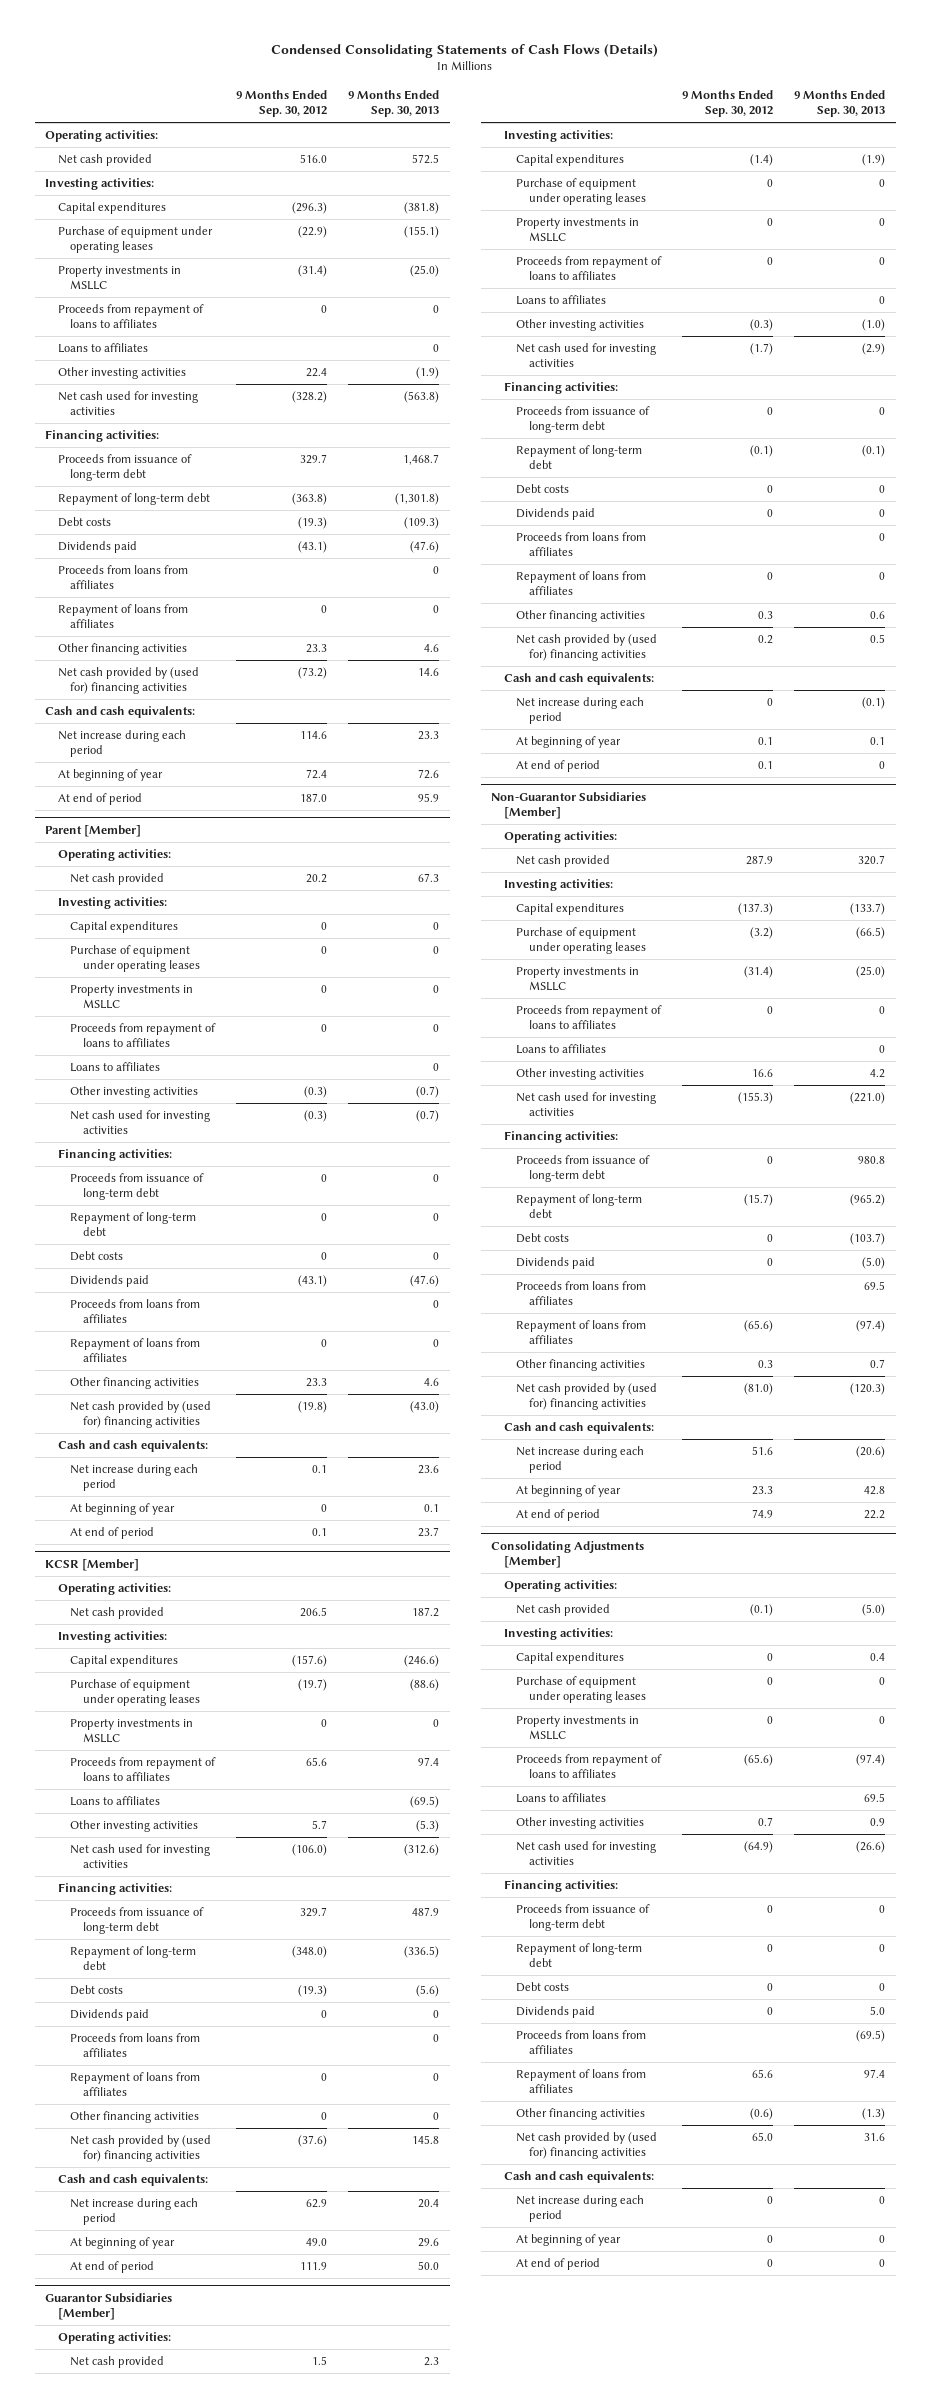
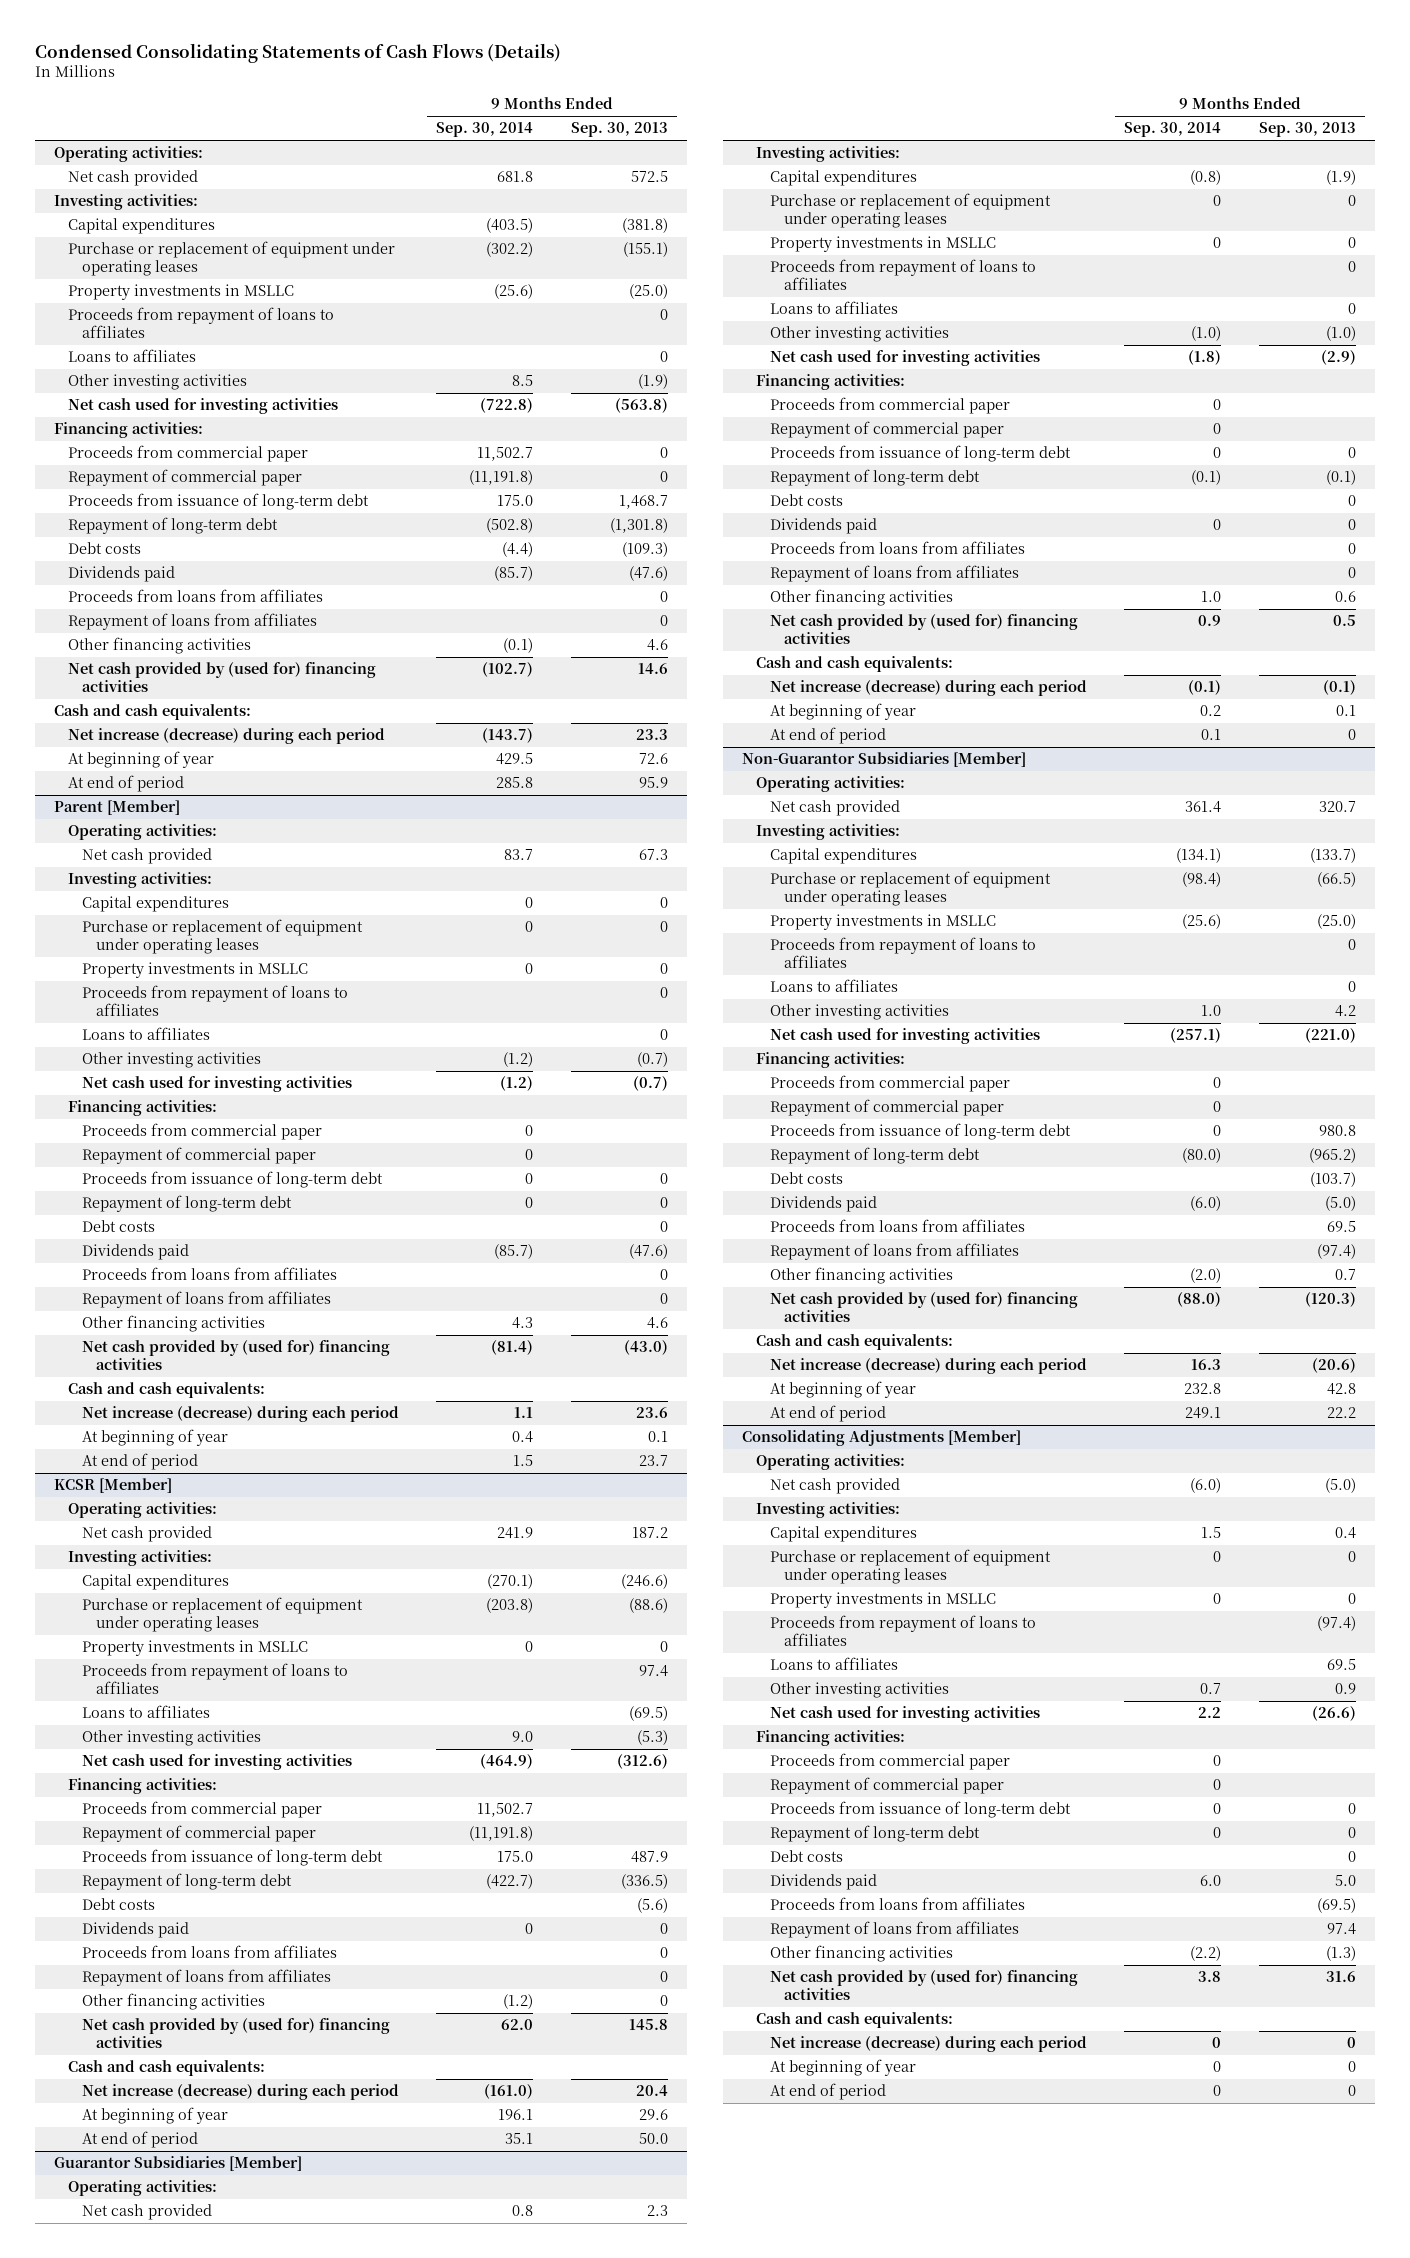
[236,89,328,118] 9 Months Ended Sep. 30, 2012 -> none
none -> [436,122,534,138] Sep. 30, 2014
[57,225,213,254] Purchase of equipment under operating leases -> [67,241,395,277] Purchase or replacement of equipment under operating leases
none -> [67,445,308,463] Proceeds from commercial paper
none -> [67,469,302,487] Repayment of commercial paper
[57,729,186,758] Net increase during each period -> [67,728,385,745] Net increase (decrease) during each period
[70,944,200,973] Purchase of equipment under operating leases -> [81,919,363,955] Purchase or replacement of equipment under operating leases
none -> [81,1123,322,1141] Proceeds from commercial paper
none -> [81,1147,316,1165] Repayment of commercial paper
[70,1463,199,1492] Net increase during each period -> [81,1406,399,1423] Net increase (decrease) during each period
[70,1678,200,1707] Purchase of equipment under operating leases -> [81,1597,363,1633] Purchase or replacement of equipment under operating leases
none -> [81,1801,322,1819] Proceeds from commercial paper
none -> [81,1825,316,1843] Repayment of commercial paper
[70,2197,199,2226] Net increase during each period -> [81,2084,399,2101] Net increase (decrease) during each period
[516,177,646,206] Purchase of equipment under operating leases -> [769,193,1051,229] Purchase or replacement of equipment under operating leases
none -> [769,397,1010,415] Proceeds from commercial paper
none -> [769,421,1004,439] Repayment of commercial paper
[516,696,645,725] Net increase during each period -> [769,680,1087,697] Net increase (decrease) during each period
[516,926,646,955] Purchase of equipment under operating leases -> [769,871,1051,907] Purchase or replacement of equipment under operating leases
none -> [769,1075,1010,1093] Proceeds from commercial paper
none -> [769,1099,1004,1117] Repayment of commercial paper
[516,1445,645,1474] Net increase during each period -> [769,1358,1087,1375] Net increase (decrease) during each period
[516,1675,646,1704] Purchase of equipment under operating leases -> [769,1549,1051,1585] Purchase or replacement of equipment under operating leases
none -> [769,1753,1010,1771] Proceeds from commercial paper
none -> [769,1777,1004,1795] Repayment of commercial paper
[516,2194,645,2223] Net increase during each period -> [769,2036,1087,2053] Net increase (decrease) during each period

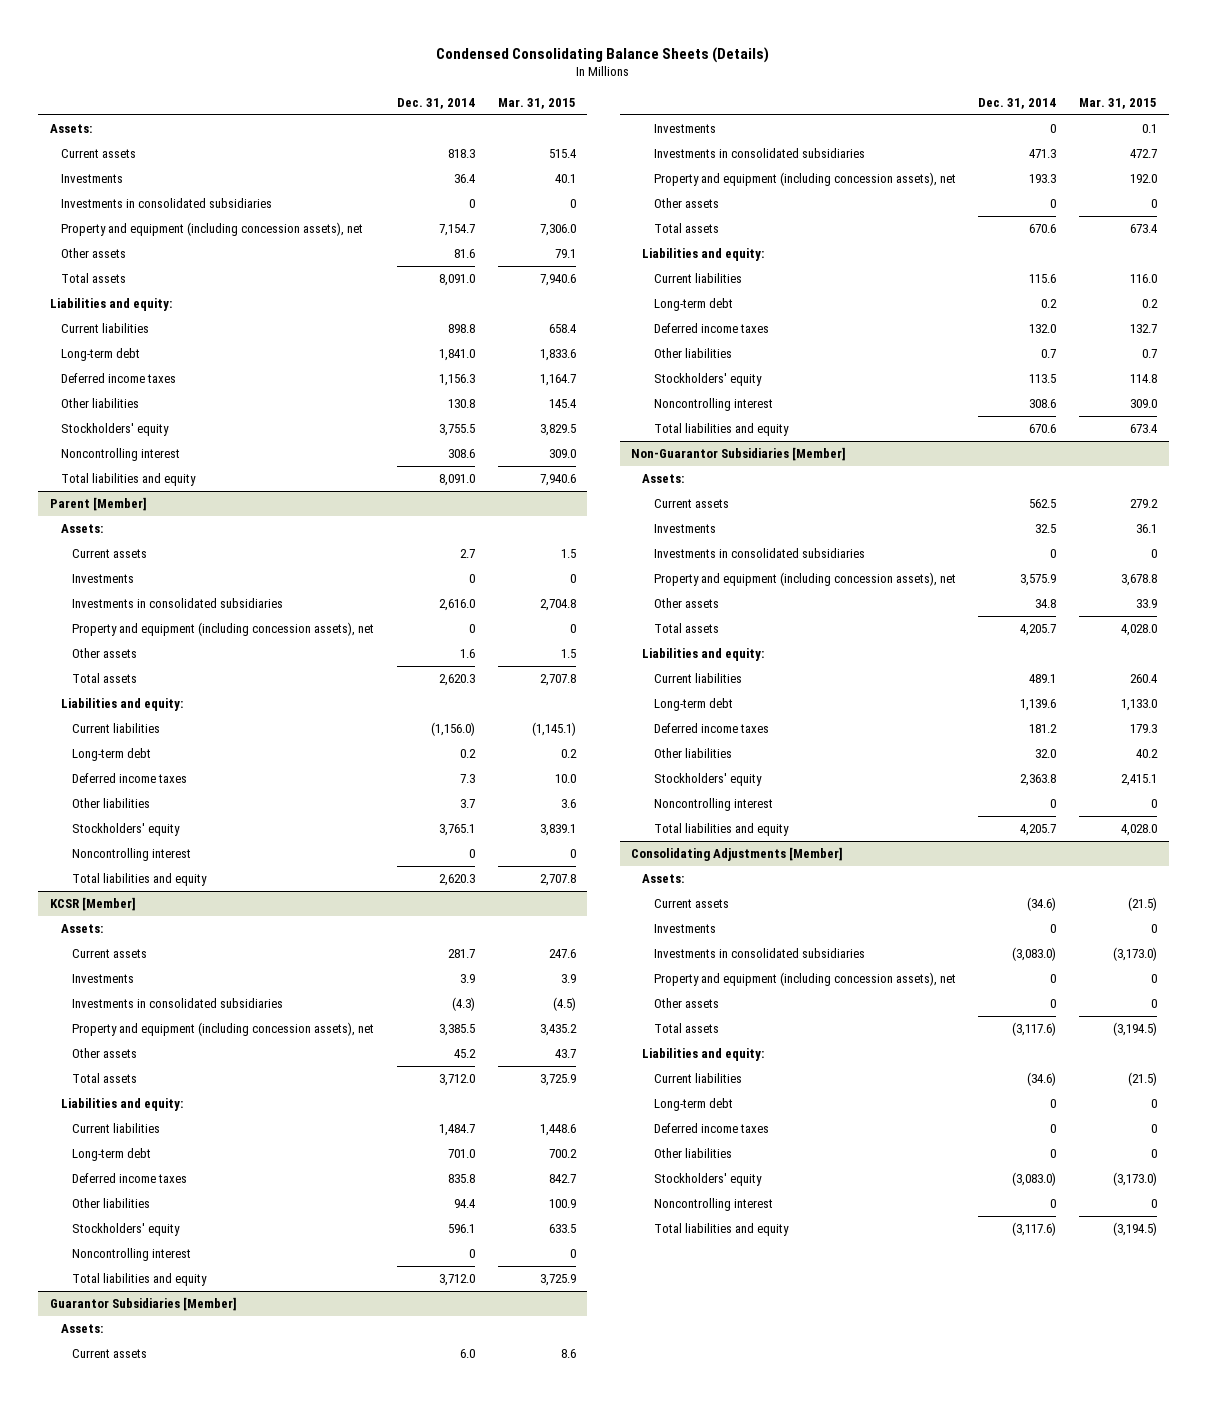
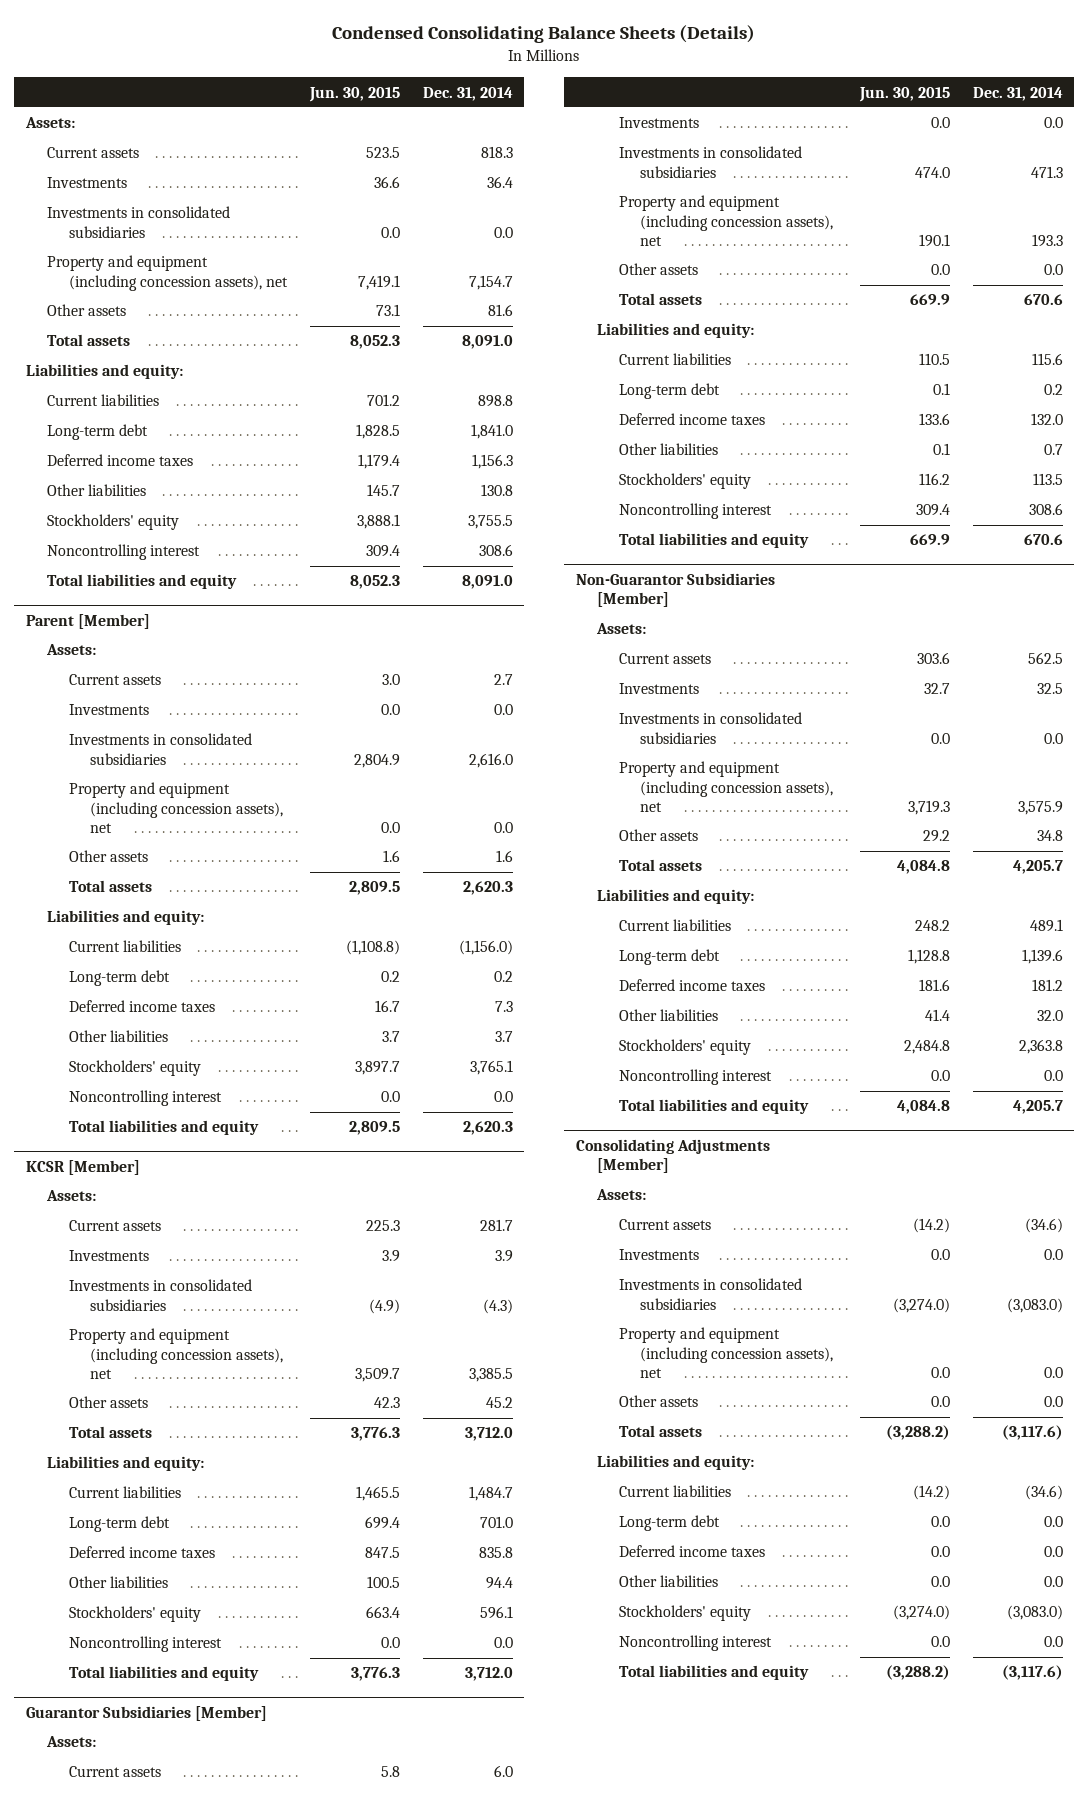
[497,97,576,109] Mar. 31, 2015 -> none
none -> [308,86,400,102] Jun. 30, 2015
[468,199,475,209] 0 -> [493,226,513,238] 0.0
[468,574,475,584] 0 -> [493,704,513,716] 0.0
[468,624,475,634] 0 -> [493,821,513,833] 0.0
[468,849,475,859] 0 -> [493,1091,513,1103] 0.0
[468,1249,475,1259] 0 -> [493,1637,513,1649] 0.0
[1050,124,1057,134] 0 -> [1043,117,1063,129] 0.0
[1050,199,1057,209] 0 -> [1043,264,1063,276] 0.0
[1050,549,1057,559] 0 -> [1043,732,1063,744] 0.0
[1050,799,1057,809] 0 -> [1043,1070,1063,1082] 0.0
[1050,924,1057,934] 0 -> [1043,1249,1063,1261] 0.0
[1050,974,1057,984] 0 -> [1043,1366,1063,1378] 0.0
[1050,999,1057,1009] 0 -> [1043,1396,1063,1408] 0.0
[1050,1099,1057,1109] 0 -> [1043,1516,1063,1528] 0.0
[1050,1124,1057,1134] 0 -> [1043,1546,1063,1558] 0.0
[1050,1149,1057,1159] 0 -> [1043,1576,1063,1588] 0.0
[1050,1199,1057,1209] 0 -> [1043,1636,1063,1648] 0.0

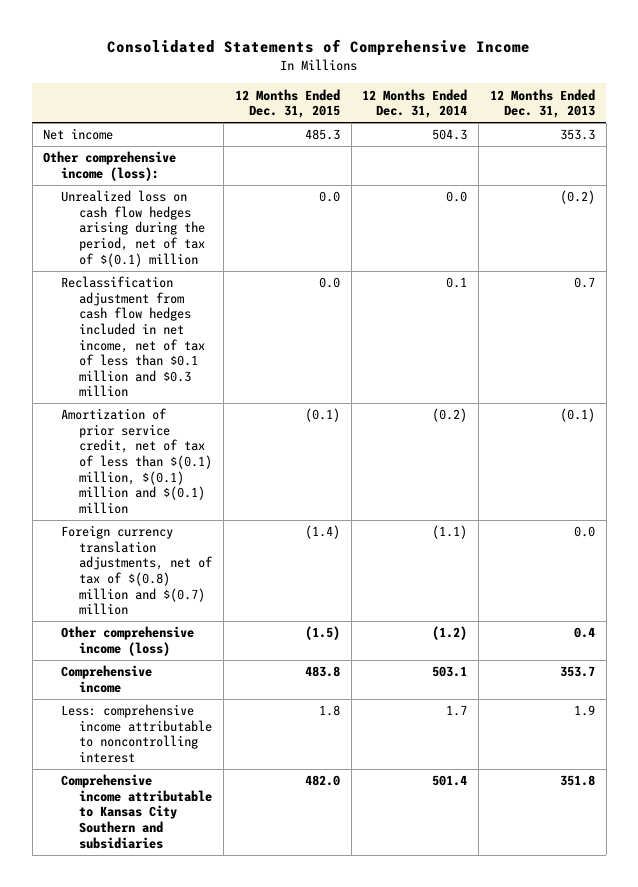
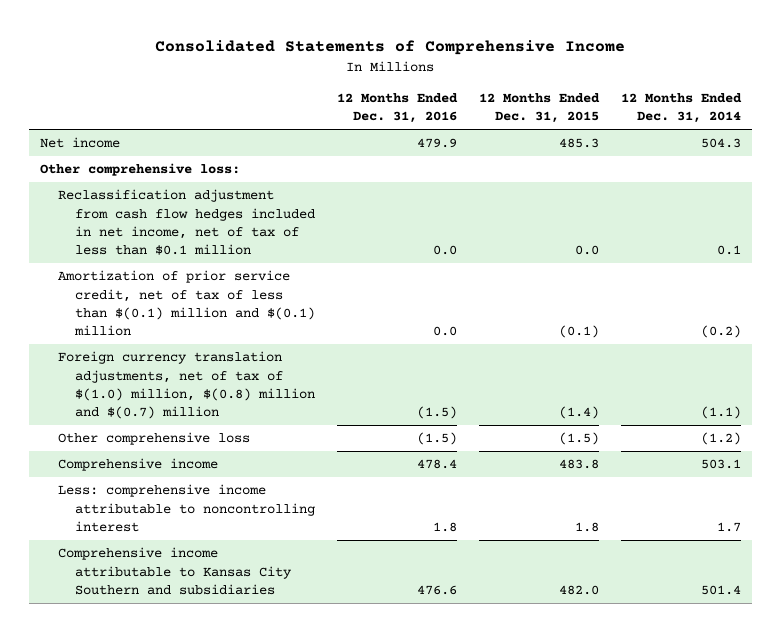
[490,88,596,119] 12 Months Ended Dec. 31, 2013 -> none
none -> [336,93,458,124] 12 Months Ended Dec. 31, 2016
[61,190,206,267] Unrealized loss on cash flow hedges arising during the period, net of tax of $(0.1) million -> none
[43,151,177,181] Other comprehensive income (loss): -> [40,163,241,177] Other comprehensive loss:
[61,276,206,398] Reclassification adjustment from cash flow hedges included in net income, net of tax of less than $0.1 million and $0.3 million -> [57,189,315,256] Reclassification adjustment from cash flow hedges included in net income, net of tax of less than $0.1 million
[61,408,213,514] Amortization of prior service credit, net of tax of less than $(0.1) million, $(0.1) million and $(0.1) million -> [57,270,315,337] Amortization of prior service credit, net of tax of less than $(0.1) million and $(0.1) million
[61,525,214,616] Foreign currency translation adjustments, net of tax of $(0.8) million and $(0.7) million -> [57,351,315,420] Foreign currency translation adjustments, net of tax of $(1.0) million, $(0.8) million and $(0.7) million
[61,626,195,656] Other comprehensive income (loss) -> [57,432,250,446] Other comprehensive loss

